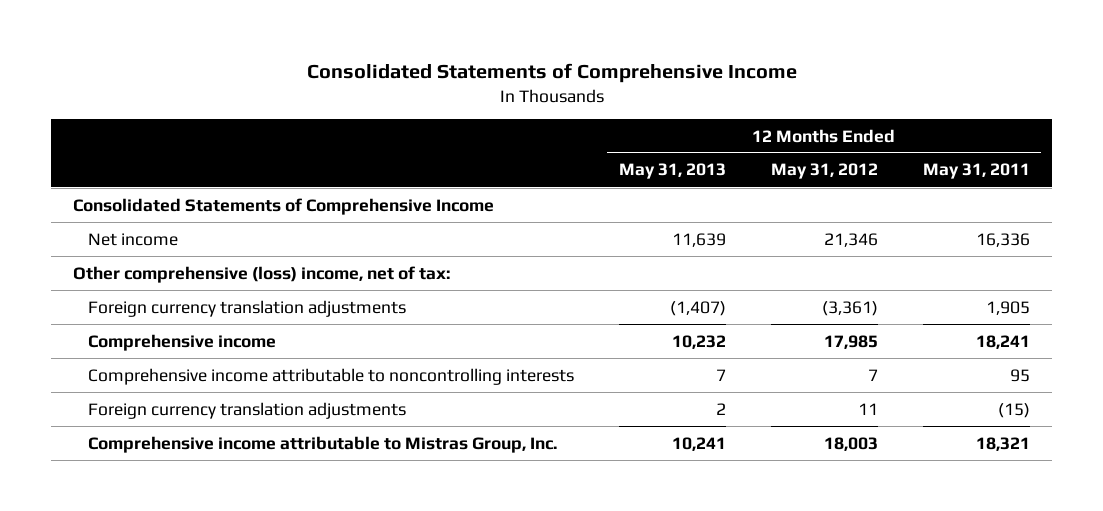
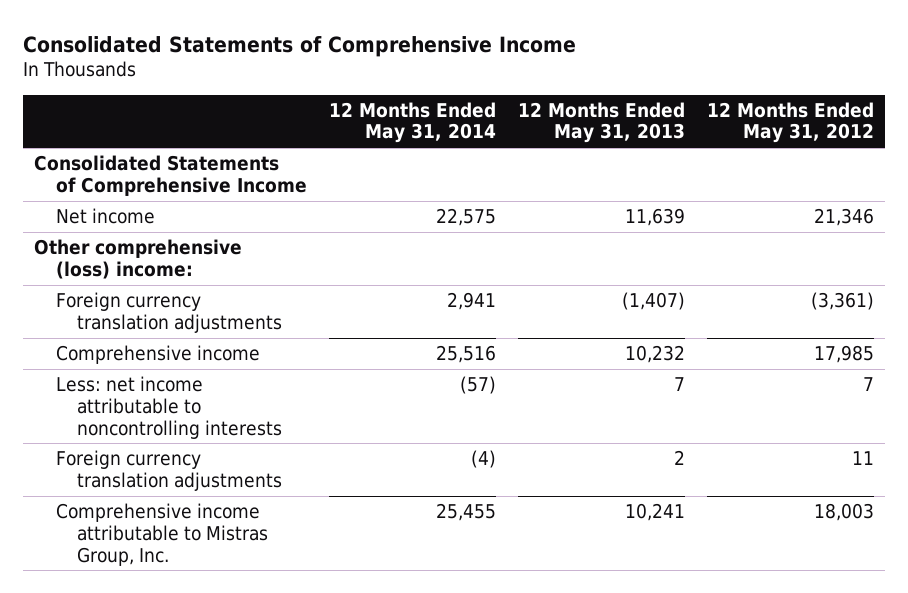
[922,163,1030,180] May 31, 2011 -> none
none -> [328,101,496,144] 12 Months Ended May 31, 2014
[73,265,451,283] Other comprehensive (loss) income, net of tax: -> [34,239,243,279] Other comprehensive (loss) income:
[87,367,574,385] Comprehensive income attributable to noncontrolling interests -> [55,376,283,439] Less: net income attributable to noncontrolling interests

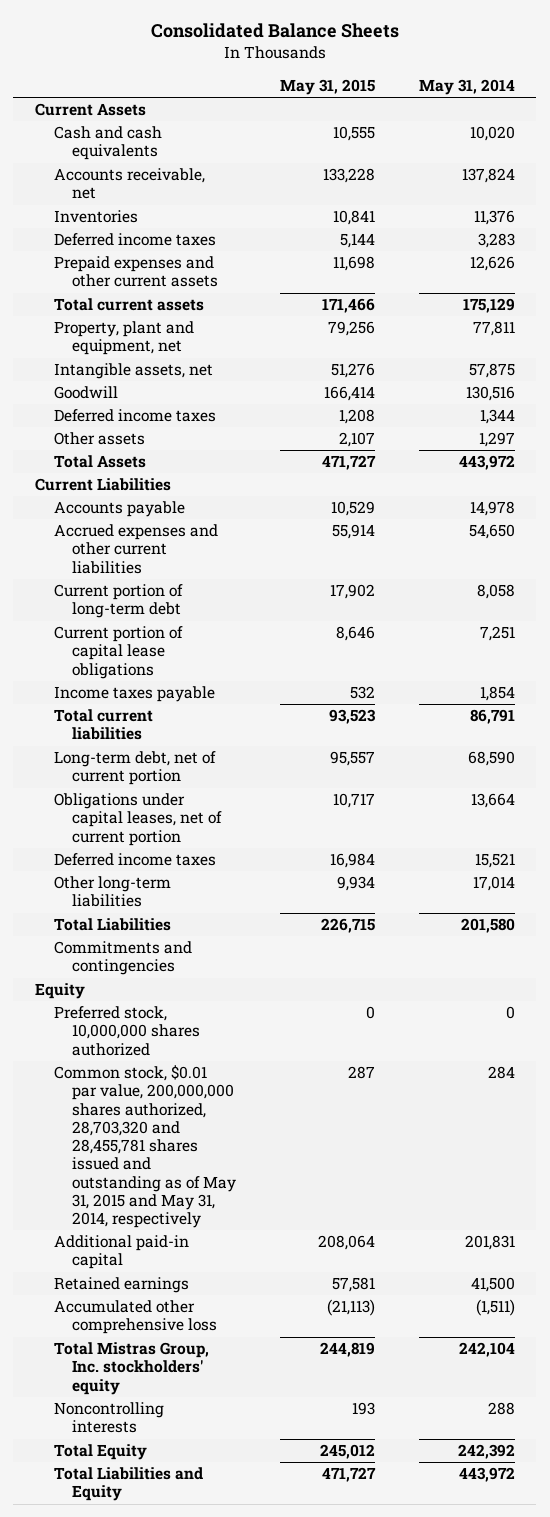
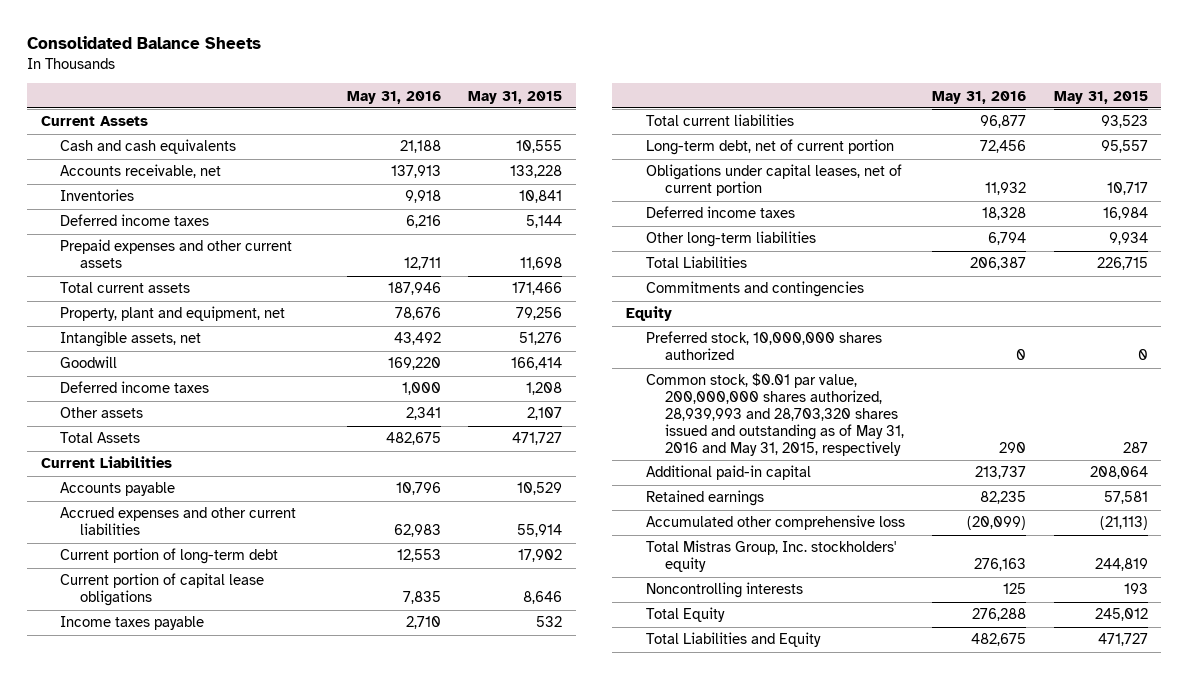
[418,79,515,96] May 31, 2014 -> none
none -> [346,90,441,104] May 31, 2016
[53,1065,237,1229] Common stock, $0.01 par value, 200,000,000 shares authorized, 28,703,320 and 28,455,781 shares issued and outstanding as of May 31, 2015 and May 31, 2014, respectively -> [645,373,905,457] Common stock, $0.01 par value, 200,000,000 shares authorized, 28,939,993 and 28,703,320 shares issued and outstanding as of May 31, 2016 and May 31, 2015, respectively

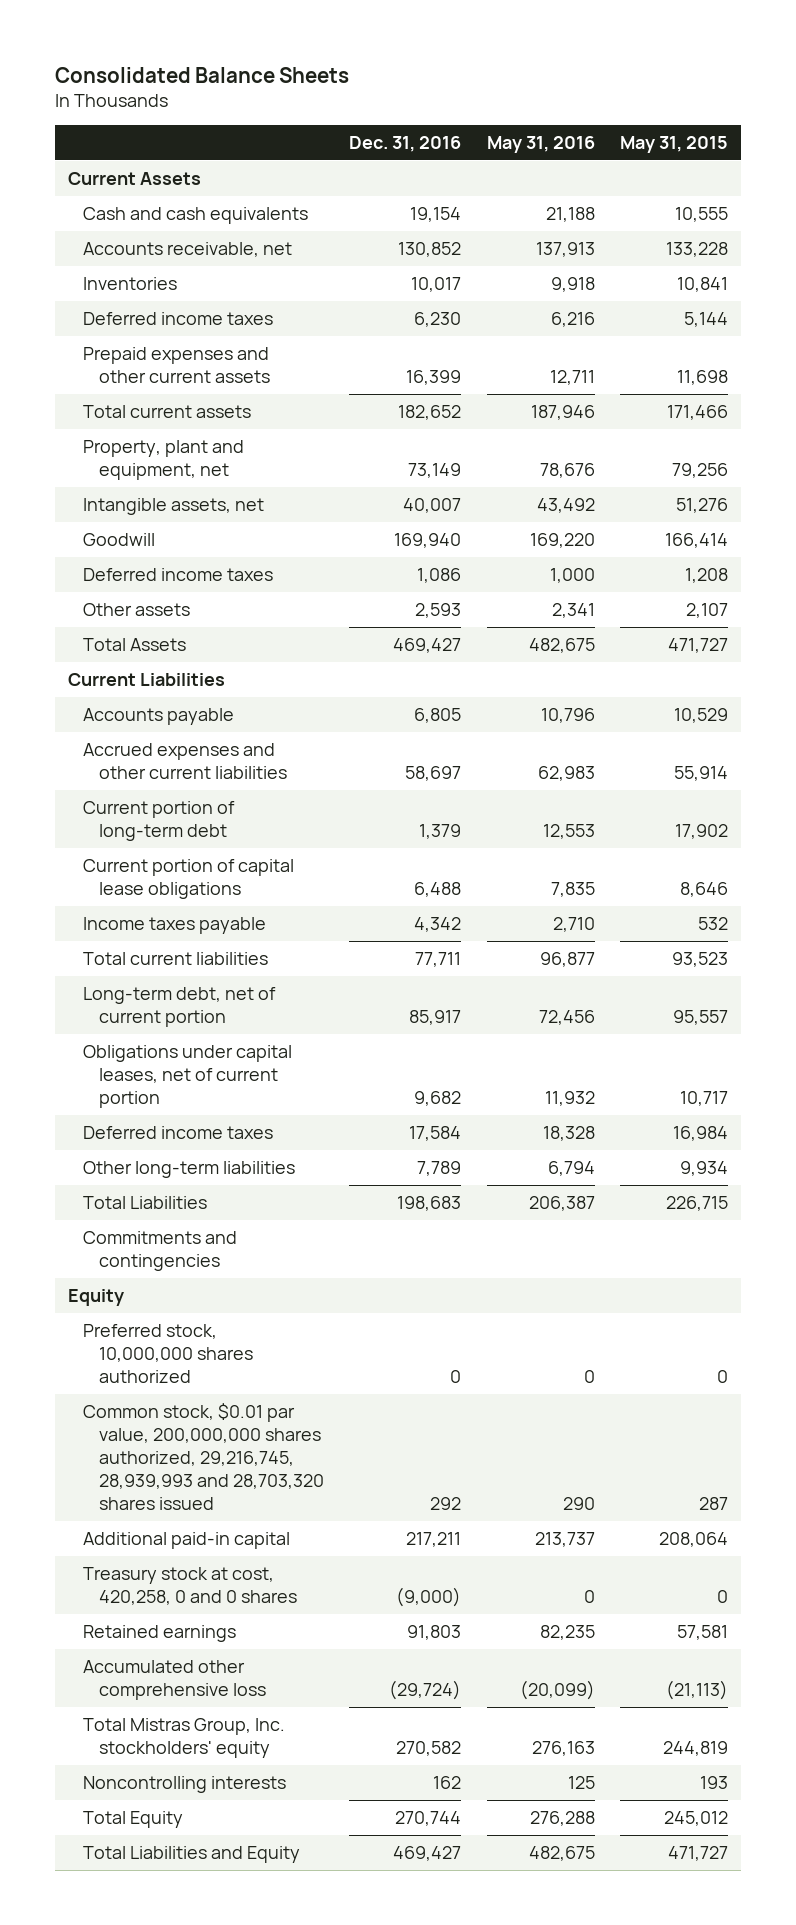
none -> [349,135,462,152] Dec. 31, 2016
[645,373,905,457] Common stock, $0.01 par value, 200,000,000 shares authorized, 28,939,993 and 28,703,320 shares issued and outstanding as of May 31, 2016 and May 31, 2015, respectively -> [83,1403,324,1510] Common stock, $0.01 par value, 200,000,000 shares authorized, 29,216,745, 28,939,993 and 28,703,320 shares issued
none -> [83,1567,297,1606] Treasury stock at cost, 420,258, 0 and 0 shares

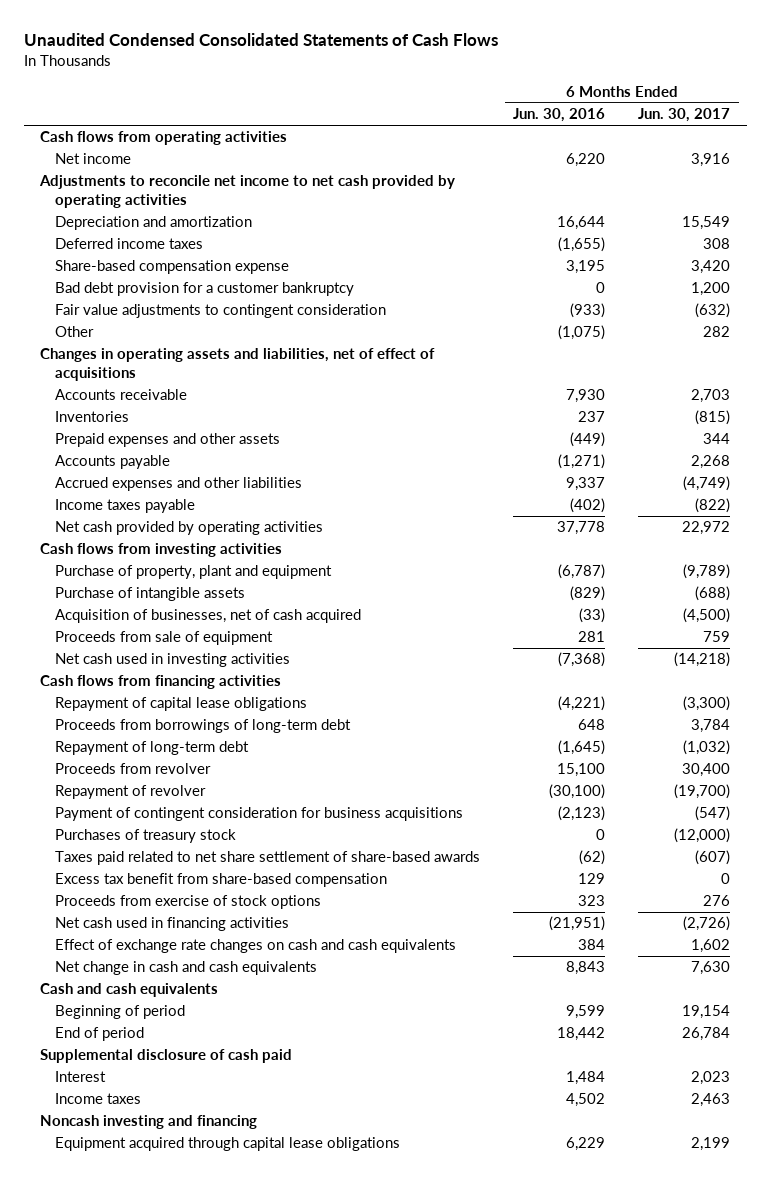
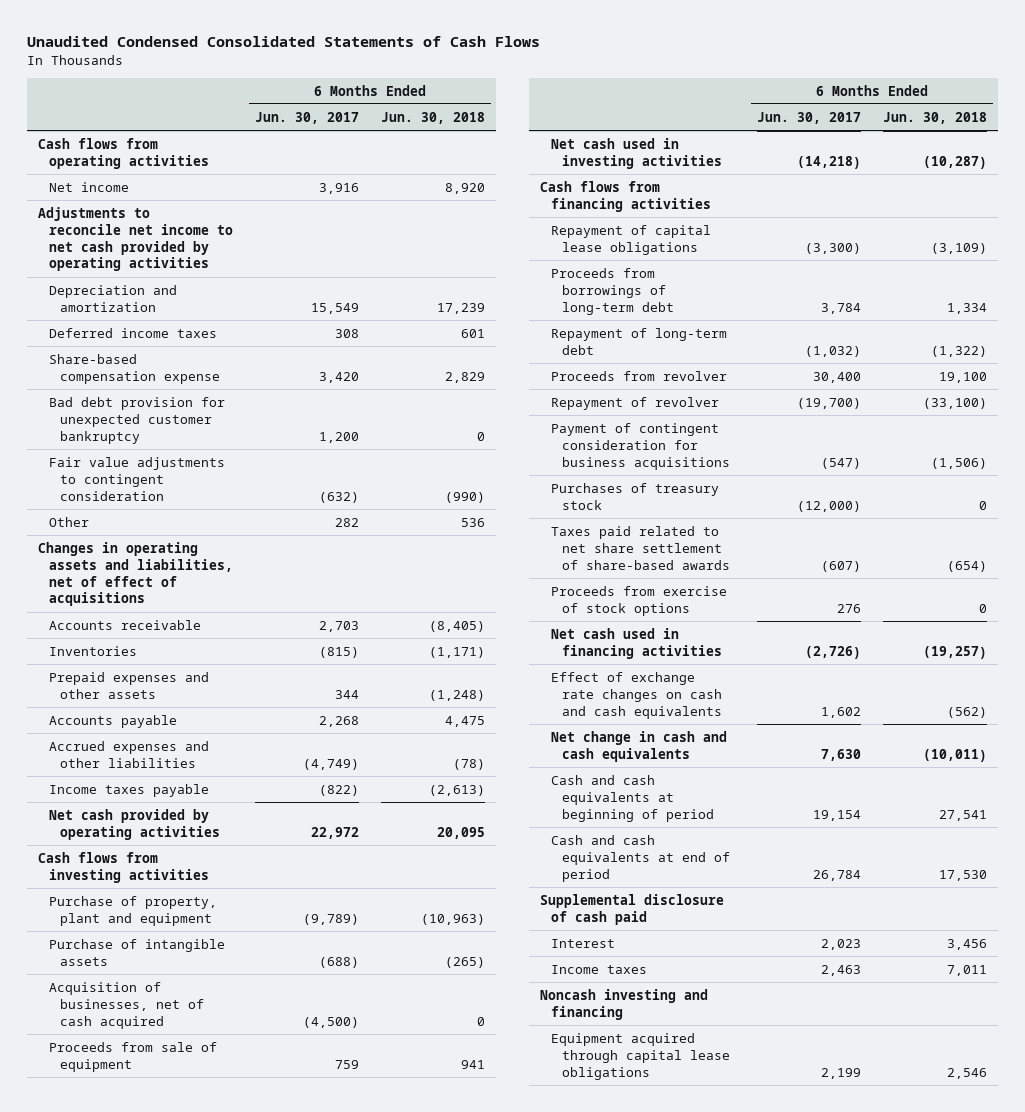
[513,108,606,123] Jun. 30, 2016 -> none
none -> [381,111,486,124] Jun. 30, 2018
[54,282,354,297] Bad debt provision for a customer bankruptcy -> [48,396,225,444] Bad debt provision for unexpected customer bankruptcy
[54,873,387,888] Excess tax benefit from share-based compensation -> none
[40,983,219,998] Cash and cash equivalents -> none
[54,1005,185,1020] Beginning of period -> [550,774,714,822] Cash and cash equivalents at beginning of period
[54,1027,144,1042] End of period -> [550,834,730,882] Cash and cash equivalents at end of period

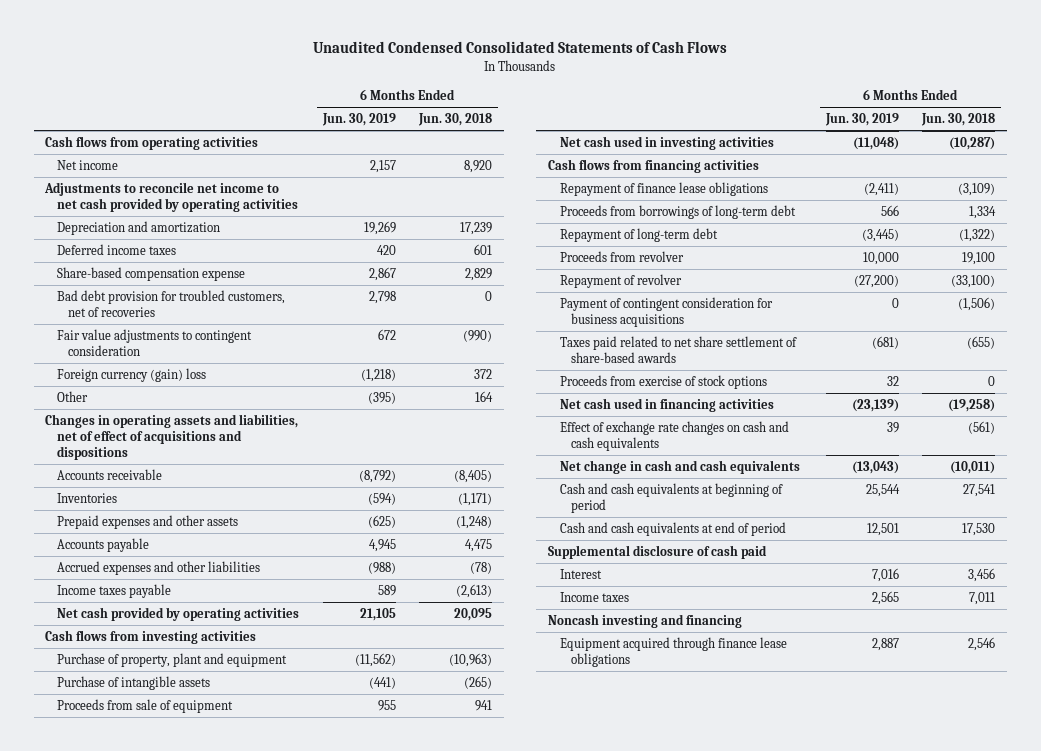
[255,111,360,124] Jun. 30, 2017 -> none
none -> [321,113,396,127] Jun. 30, 2019
[48,396,225,444] Bad debt provision for unexpected customer bankruptcy -> [56,290,285,318] Bad debt provision for troubled customers, net of recoveries
none -> [56,368,206,383] Foreign currency (gain) loss
[461,517,486,527] 536 -> [475,391,494,403] 164
[38,541,233,607] Changes in operating assets and liabilities, net of effect of acquisitions -> [45,414,299,461] Changes in operating assets and liabilities, net of effect of acquisitions and dispositions
[48,981,204,1029] Acquisition of businesses, net of cash acquired -> none
[550,224,711,255] Repayment of capital lease obligations -> [559,182,768,197] Repayment of finance lease obligations
[550,482,719,510] Purchases of treasury stock -> none
[947,560,988,572] (654) -> [967,336,996,350] (655)
[923,645,988,659] (19,257) -> [948,399,996,413] (19,258)
[947,706,988,718] (562) -> [968,421,996,435] (561)
[550,1032,730,1080] Equipment acquired through capital lease obligations -> [559,637,787,668] Equipment acquired through finance lease obligations

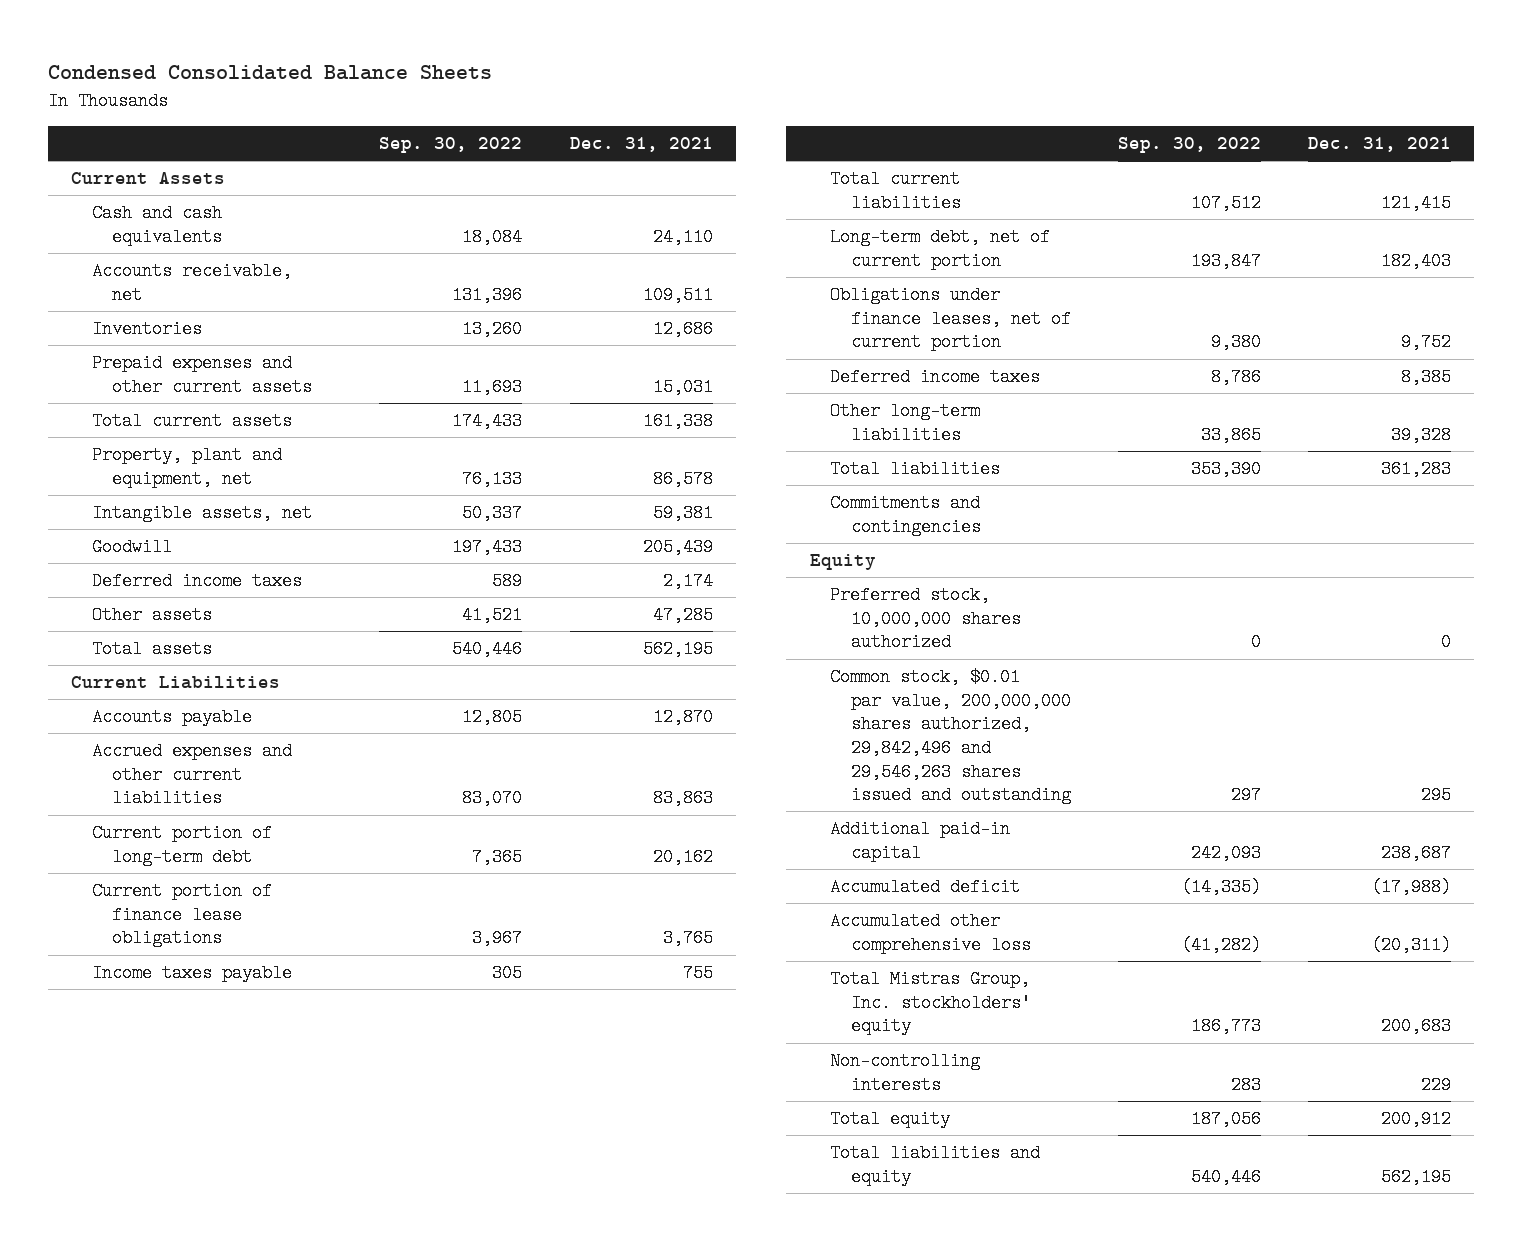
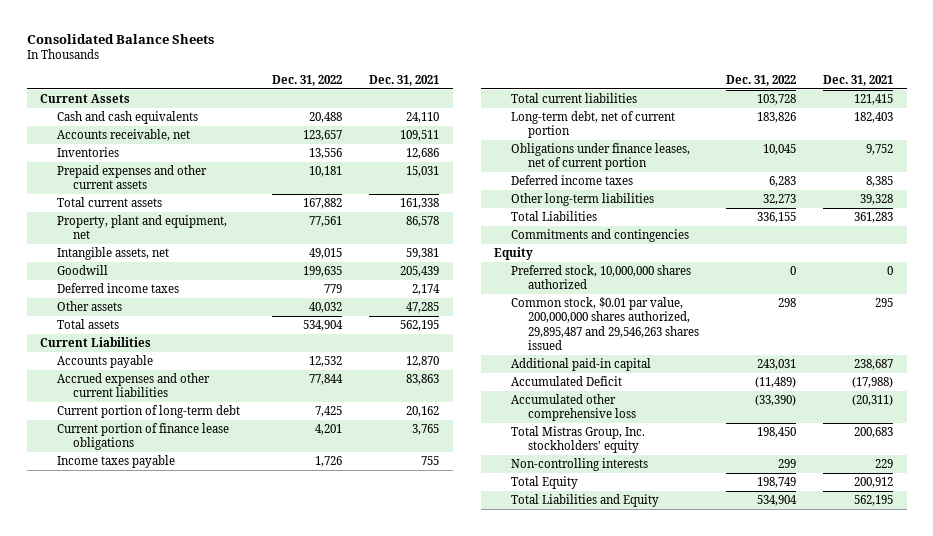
[47,64,492,80] Condensed Consolidated Balance Sheets -> [26,34,214,45] Consolidated Balance Sheets
[379,137,523,154] Sep. 30, 2022 -> none
none -> [271,74,342,86] Dec. 31, 2022
[830,460,1001,479] Total liabilities -> [511,211,598,222] Total Liabilities
[830,668,1071,805] Common stock, $0.01 par value, 200,000,000 shares authorized, 29,842,496 and 29,546,263 shares issued and outstanding -> [511,297,699,350] Common stock, $0.01 par value, 200,000,000 shares authorized, 29,895,487 and 29,546,263 shares issued
[830,878,1021,897] Accumulated deficit -> [511,376,623,387] Accumulated Deficit
[830,1110,951,1129] Total equity -> [511,476,579,490] Total Equity
[830,1144,1041,1186] Total liabilities and equity -> [511,494,660,508] Total Liabilities and Equity

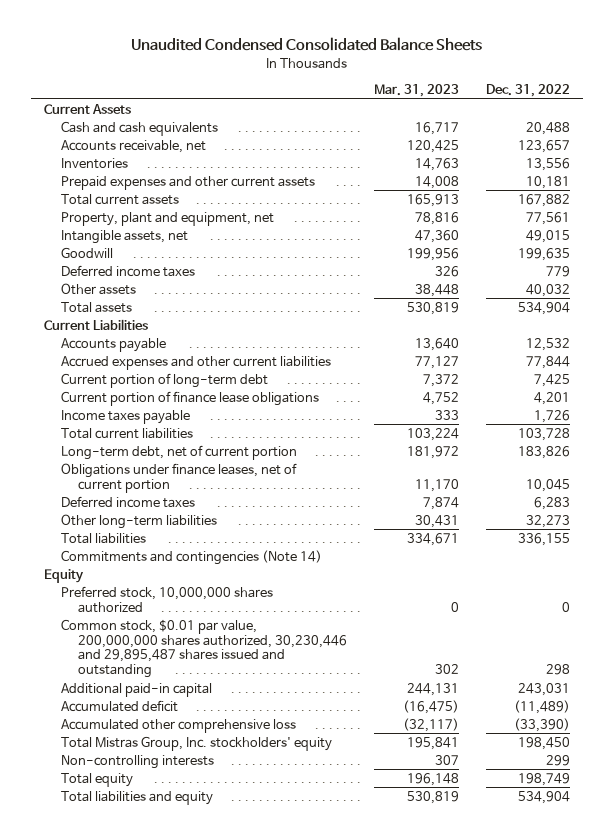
[26,34,214,45] Consolidated Balance Sheets -> [130,37,482,52] Unaudited Condensed Consolidated Balance Sheets
[368,74,439,86] Dec. 31, 2021 -> none
none -> [374,84,460,98] Mar. 31, 2023
[511,211,598,222] Total Liabilities -> [61,532,147,544] Total liabilities
[511,229,690,243] Commitments and contingencies -> [61,549,323,565] Commitments and contingencies (Note 14)
[511,297,699,350] Common stock, $0.01 par value, 200,000,000 shares authorized, 29,895,487 and 29,546,263 shares issued -> [61,618,348,679] Common stock, $0.01 par value, 200,000,000 shares authorized, 30,230,446 and 29,895,487 shares issued and outstanding
[511,376,623,387] Accumulated Deficit -> [61,699,179,712] Accumulated deficit
[511,476,579,490] Total Equity -> [61,772,134,787] Total equity
[511,494,660,508] Total Liabilities and Equity -> [61,790,214,805] Total liabilities and equity

